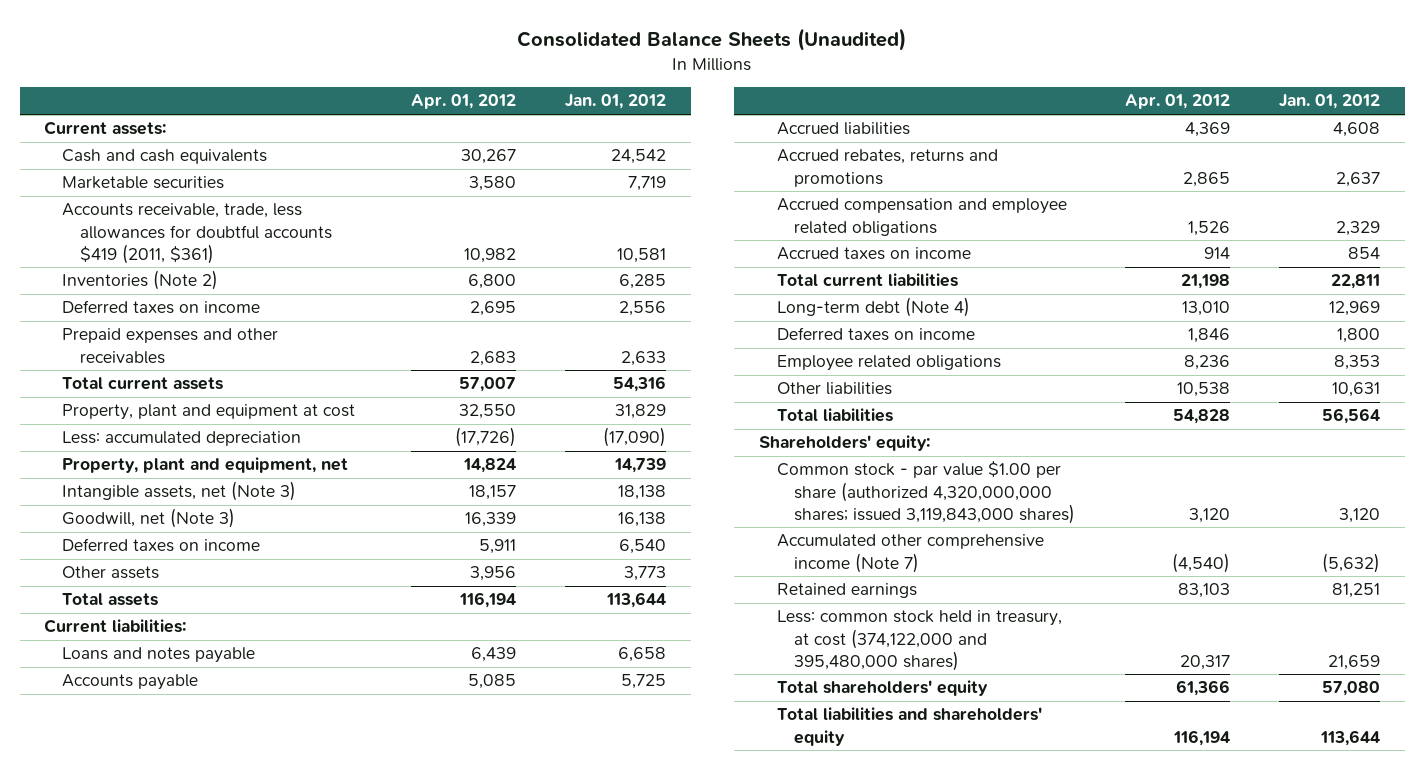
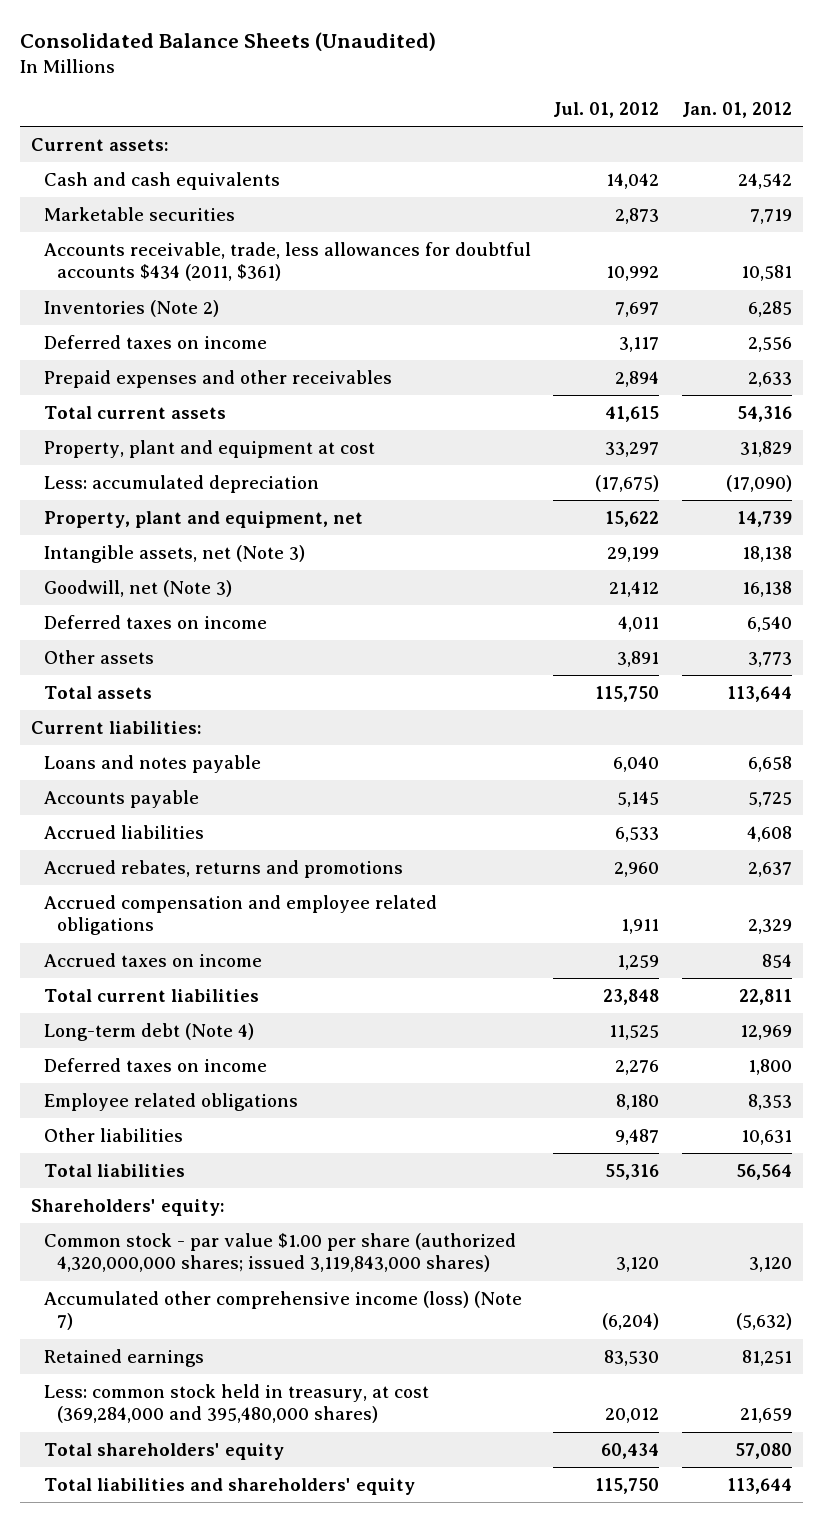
[410,94,516,110] Apr. 01, 2012 -> none
none -> [553,101,660,118] Jul. 01, 2012
[62,203,333,264] Accounts receivable, trade, less allowances for doubtful accounts $419 (2011, $361) -> [43,241,531,282] Accounts receivable, trade, less allowances for doubtful accounts $434 (2011, $361)
[776,534,1044,573] Accumulated other comprehensive income (Note 7) -> [43,1290,522,1331] Accumulated other comprehensive income (loss) (Note 7)
[776,610,1062,671] Less: common stock held in treasury, at cost (374,122,000 and 395,480,000 shares) -> [43,1383,429,1424] Less: common stock held in treasury, at cost (369,284,000 and 395,480,000 shares)

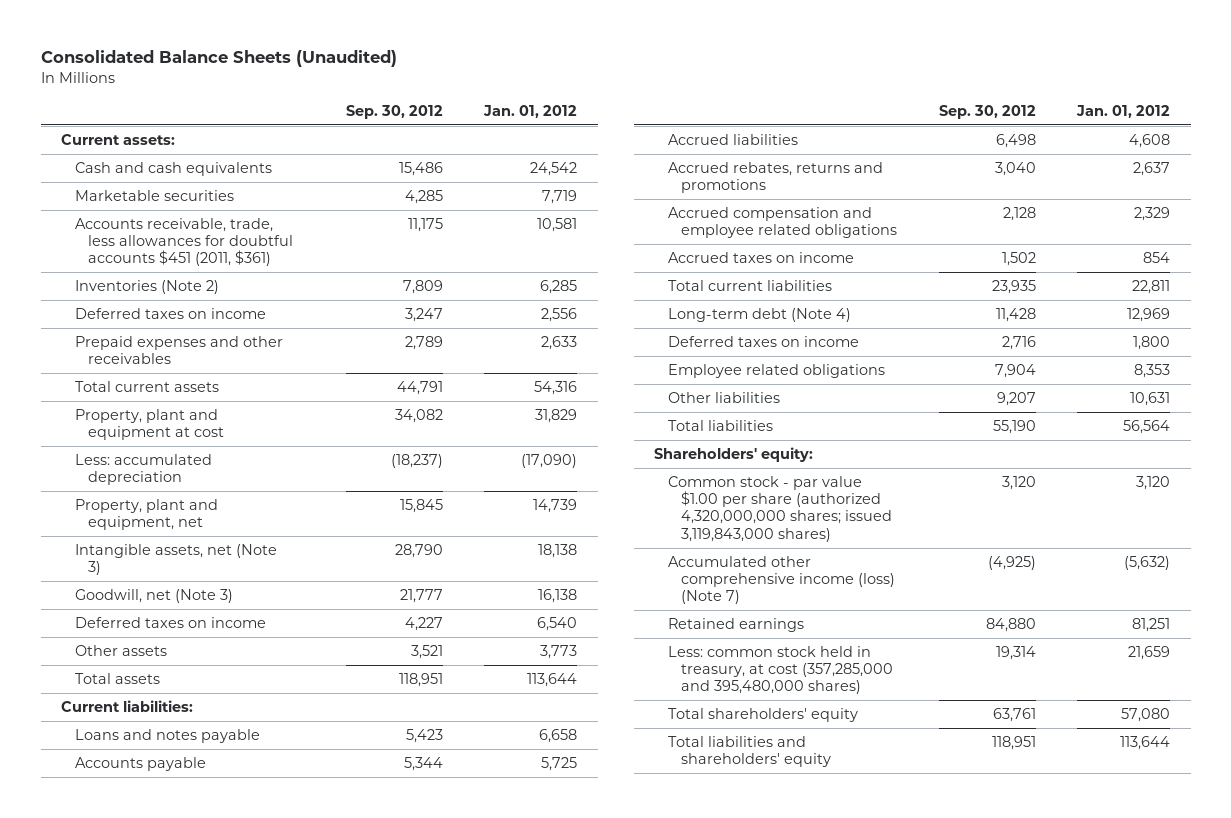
[553,101,660,118] Jul. 01, 2012 -> none
none -> [345,105,443,120] Sep. 30, 2012
[43,241,531,282] Accounts receivable, trade, less allowances for doubtful accounts $434 (2011, $361) -> [74,218,294,267] Accounts receivable, trade, less allowances for doubtful accounts $451 (2011, $361)
[43,1383,429,1424] Less: common stock held in treasury, at cost (369,284,000 and 395,480,000 shares) -> [667,646,894,695] Less: common stock held in treasury, at cost (357,285,000 and 395,480,000 shares)

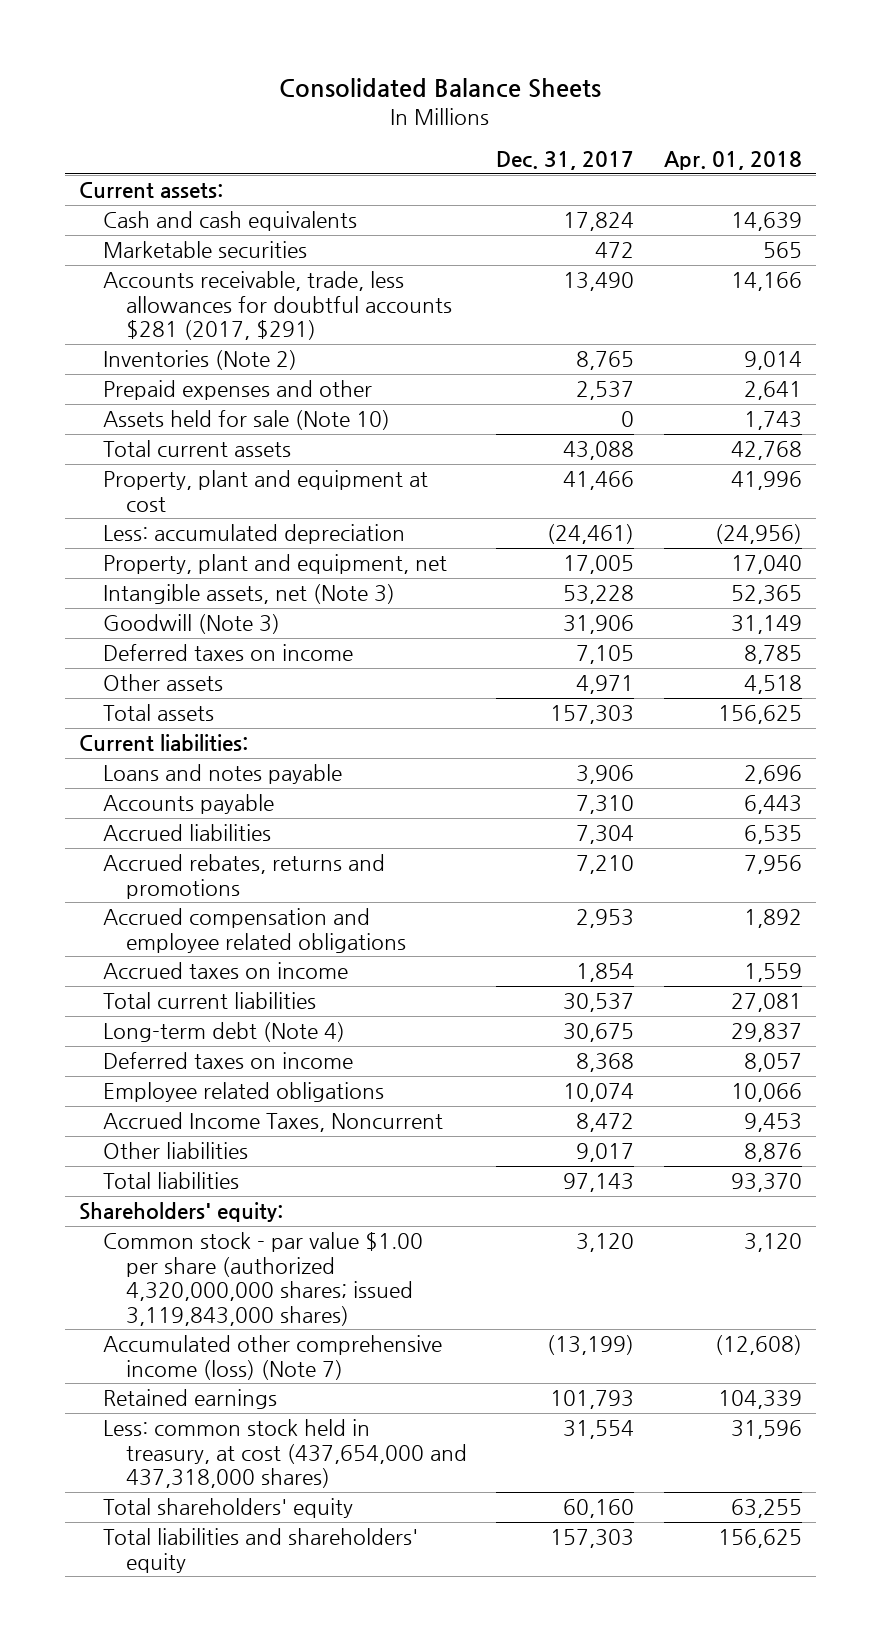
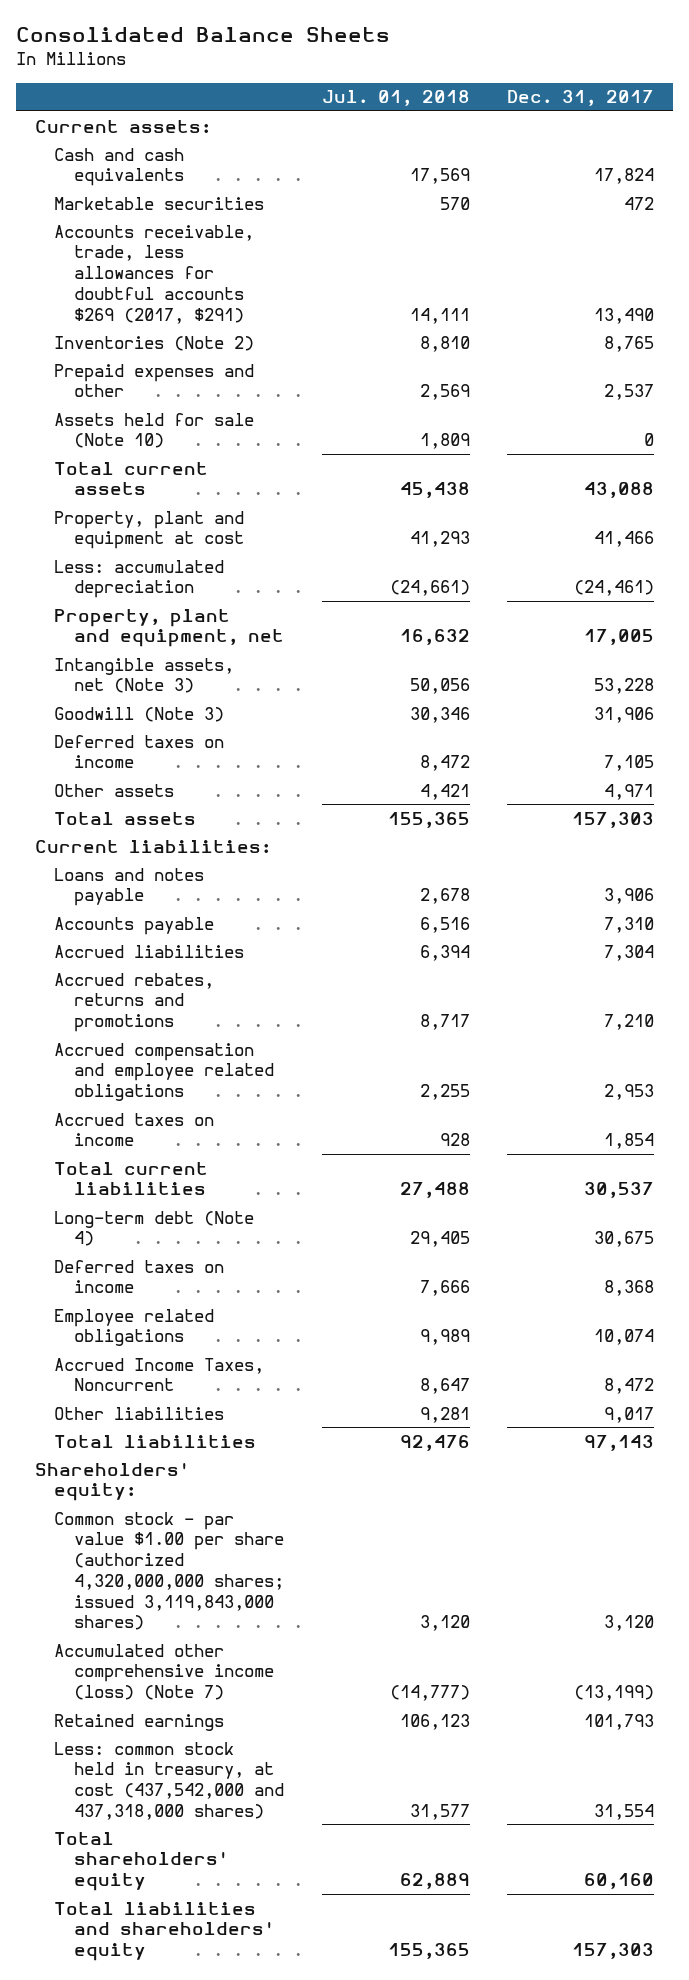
[663,151,802,171] Apr. 01, 2018 -> none
none -> [321,90,470,107] Jul. 01, 2018
[102,271,452,341] Accounts receivable, trade, less allowances for doubtful accounts $281 (2017, $291) -> [54,224,255,324] Accounts receivable, trade, less allowances for doubtful accounts $269 (2017, $291)
[102,1419,467,1489] Less: common stock held in treasury, at cost (437,654,000 and 437,318,000 shares) -> [54,1741,284,1820] Less: common stock held in treasury, at cost (437,542,000 and 437,318,000 shares)

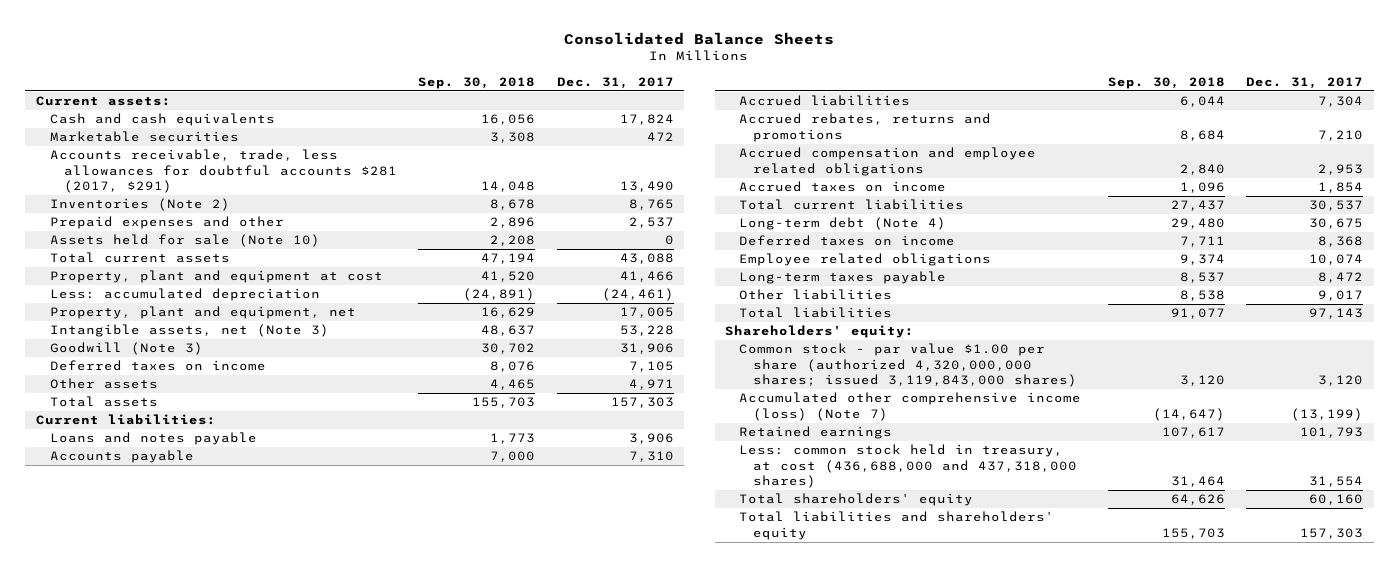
[321,90,470,107] Jul. 01, 2018 -> none
none -> [418,76,536,89] Sep. 30, 2018
[54,224,255,324] Accounts receivable, trade, less allowances for doubtful accounts $269 (2017, $291) -> [50,149,398,193] Accounts receivable, trade, less allowances for doubtful accounts $281 (2017, $291)
[54,1357,265,1392] Accrued Income Taxes, Noncurrent -> [739,271,947,285] Long-term taxes payable
[54,1741,284,1820] Less: common stock held in treasury, at cost (437,542,000 and 437,318,000 shares) -> [739,444,1078,488] Less: common stock held in treasury, at cost (436,688,000 and 437,318,000 shares)

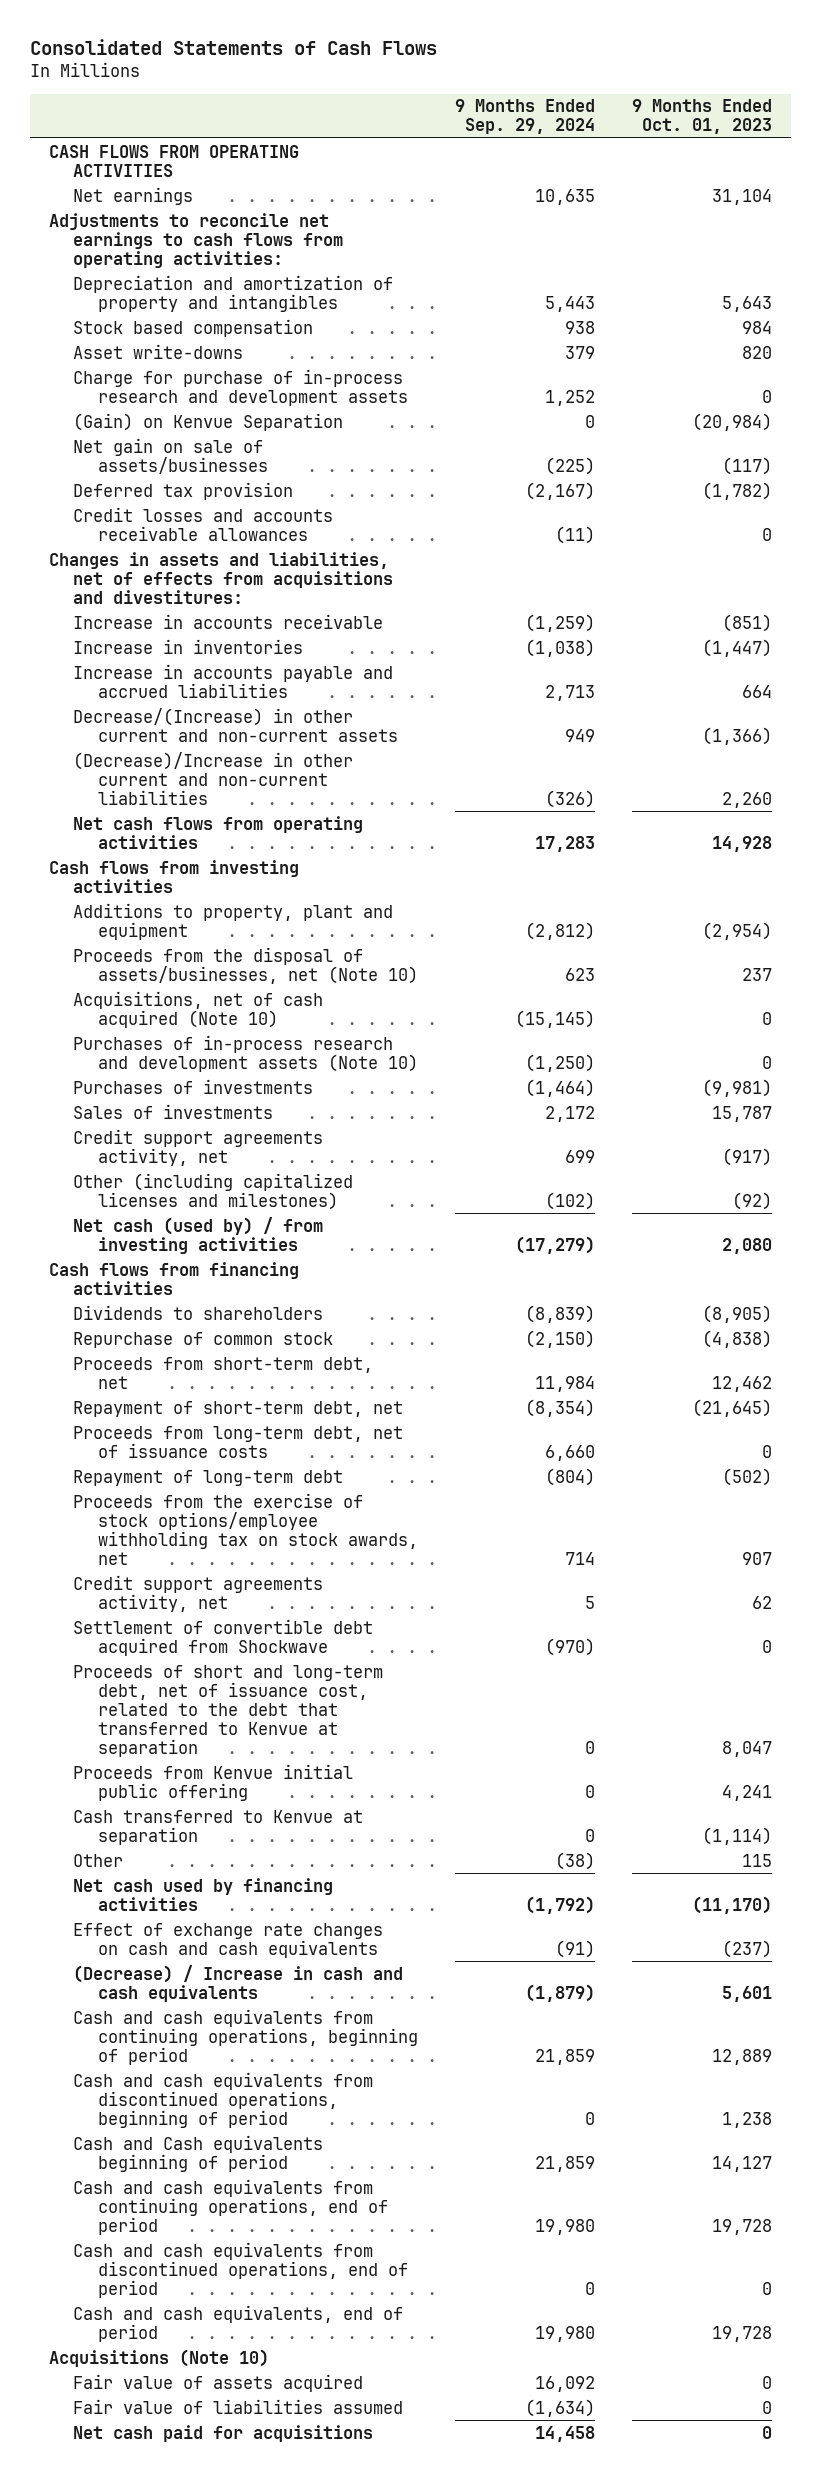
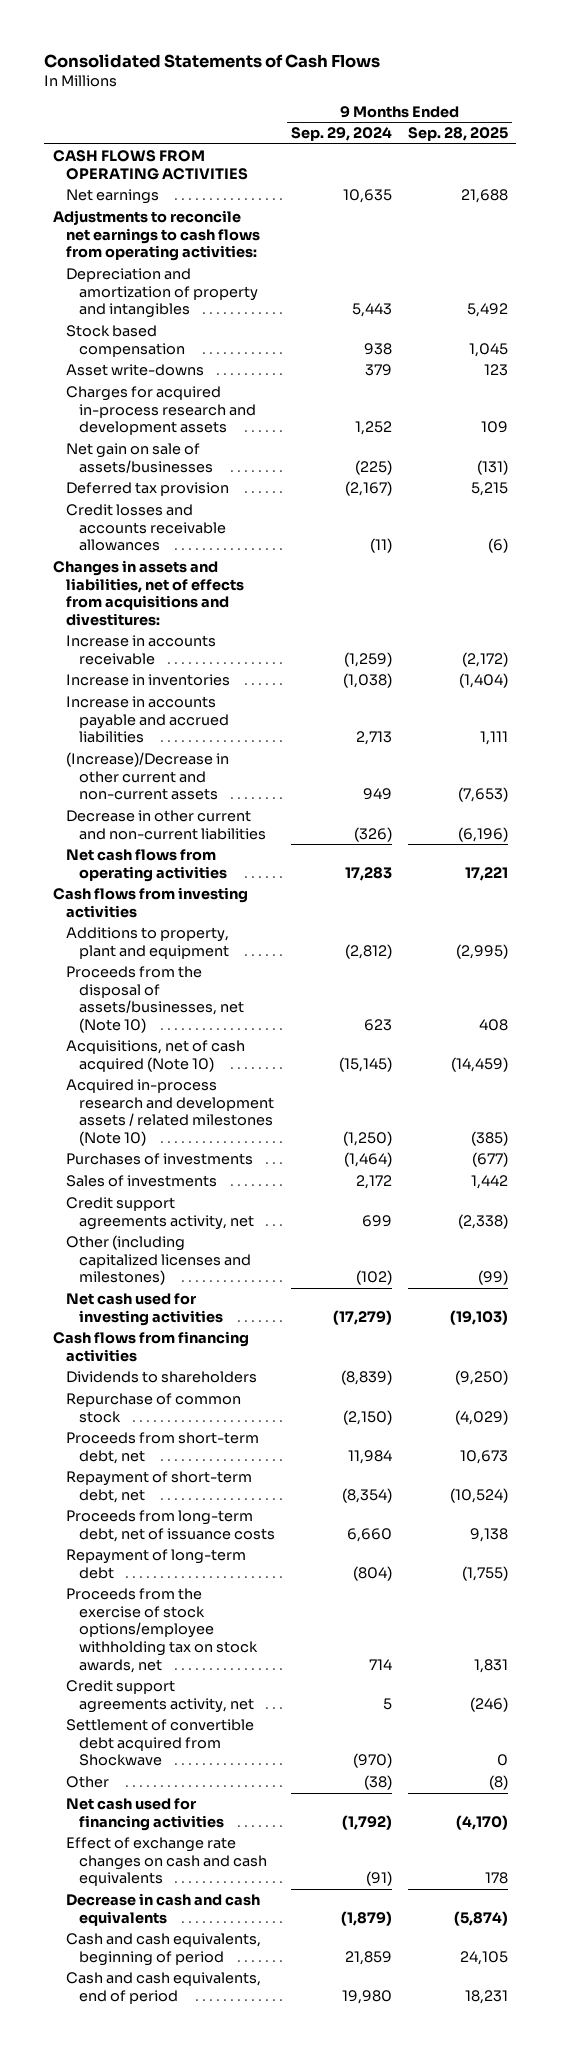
[632,99,773,135] 9 Months Ended Oct. 01, 2023 -> none
none -> [408,127,509,142] Sep. 28, 2025
[73,412,344,431] (Gain) on Kenvue Separation -> none
[73,368,408,406] Charge for purchase of in-process research and development assets -> [65,386,256,436] Charges for acquired in-process research and development assets
[73,707,398,742] Decrease/(Increase) in other current and non-current assets -> [65,752,229,801] (Increase)/Decrease in other current and non-current assets
[73,751,354,805] (Decrease)/Increase in other current and non-current liabilities -> [65,810,266,840] Decrease in other current and non-current liabilities
[73,1034,418,1072] Purchases of in-process research and development assets (Note 10) -> [65,1079,274,1146] Acquired in-process research and development assets / related milestones (Note 10)
[73,1216,324,1254] Net cash (used by) / from investing activities -> [65,1293,223,1326] Net cash used for investing activities
[73,1664,384,1757] Proceeds of short and long-term debt, net of issuance cost, related to the debt that transferred to Kenvue at separation -> none
[73,1763,354,1801] Proceeds from Kenvue initial public offering -> none
[73,1809,364,1845] Cash transferred to Kenvue at separation -> none
[73,1877,334,1911] Net cash used by financing activities -> [65,1798,224,1831] Net cash used for financing activities
[73,2008,418,2065] Cash and cash equivalents from continuing operations, beginning of period -> none
[73,2071,374,2128] Cash and cash equivalents from discontinued operations, beginning of period -> none
[73,2178,388,2235] Cash and cash equivalents from continuing operations, end of period -> none
[73,2241,408,2298] Cash and cash equivalents from discontinued operations, end of period -> none
[73,1964,404,2002] (Decrease) / Increase in cash and cash equivalents -> [65,1893,260,1926] Decrease in cash and cash equivalents
[73,2134,324,2172] Cash and Cash equivalents beginning of period -> [65,1933,261,1966] Cash and cash equivalents, beginning of period
[48,2348,269,2367] Acquisitions (Note 10) -> none
[73,2373,364,2392] Fair value of assets acquired -> none
[73,2398,404,2414] Fair value of liabilities assumed -> none
[73,2424,374,2442] Net cash paid for acquisitions -> none

